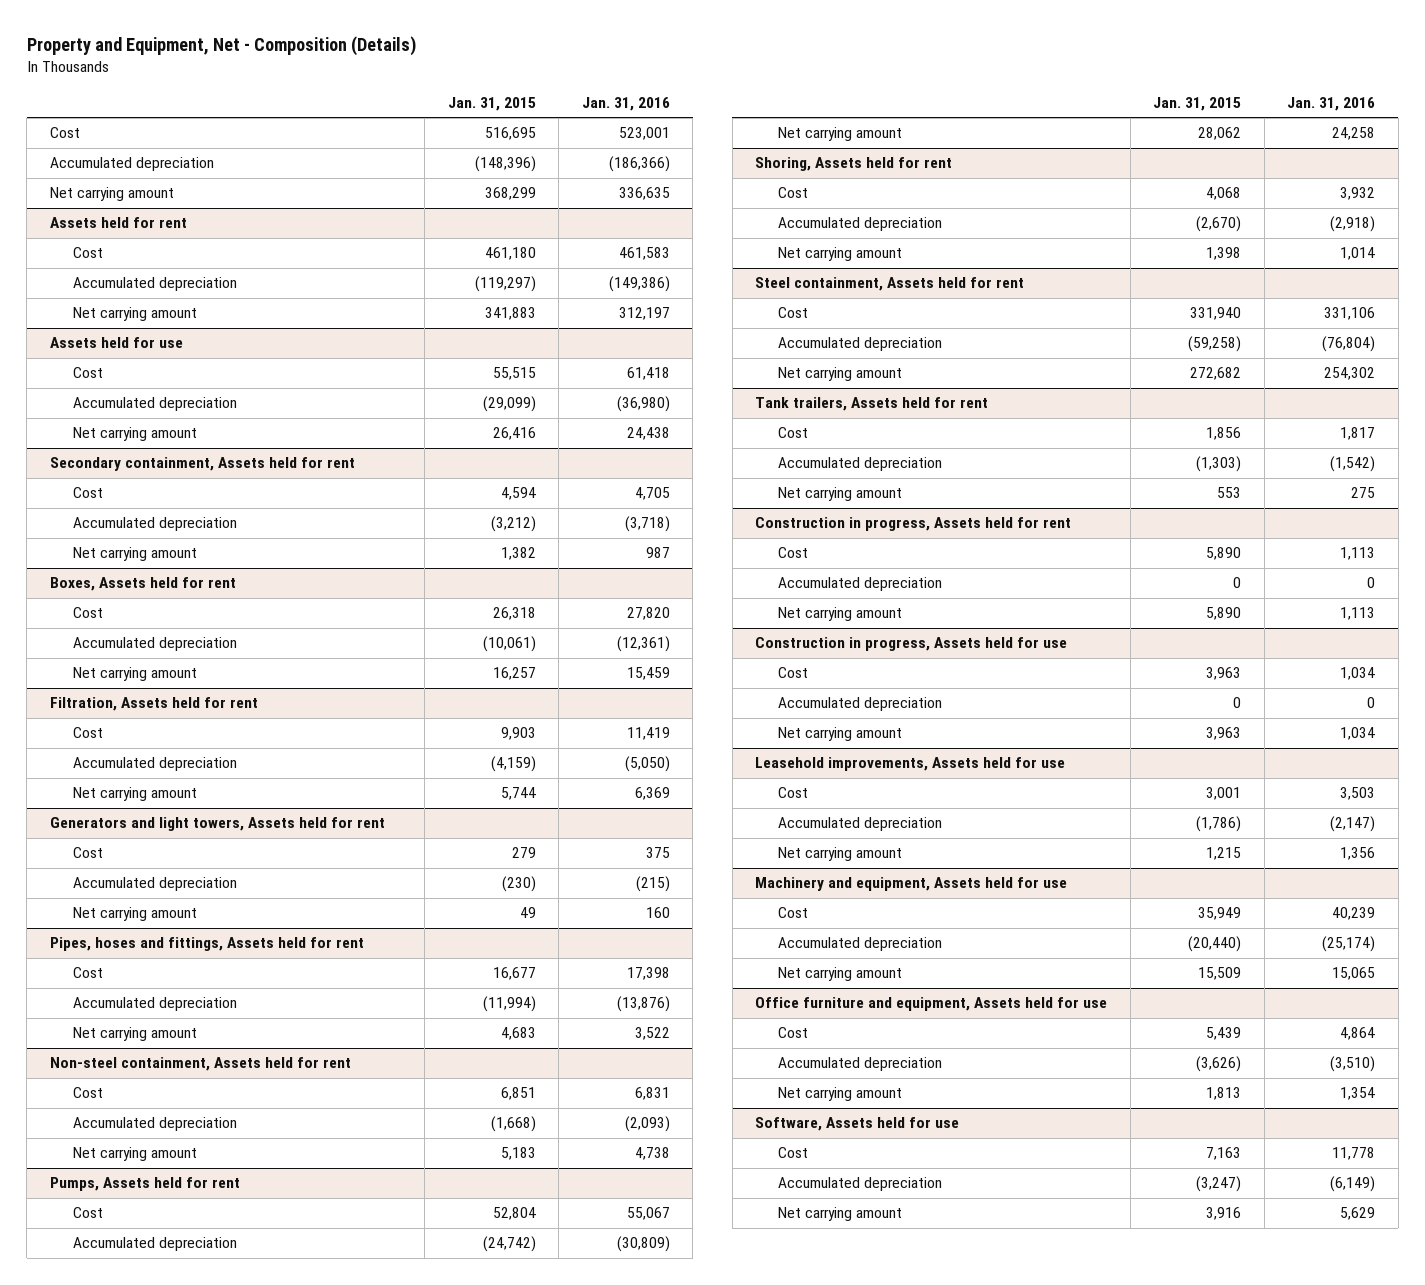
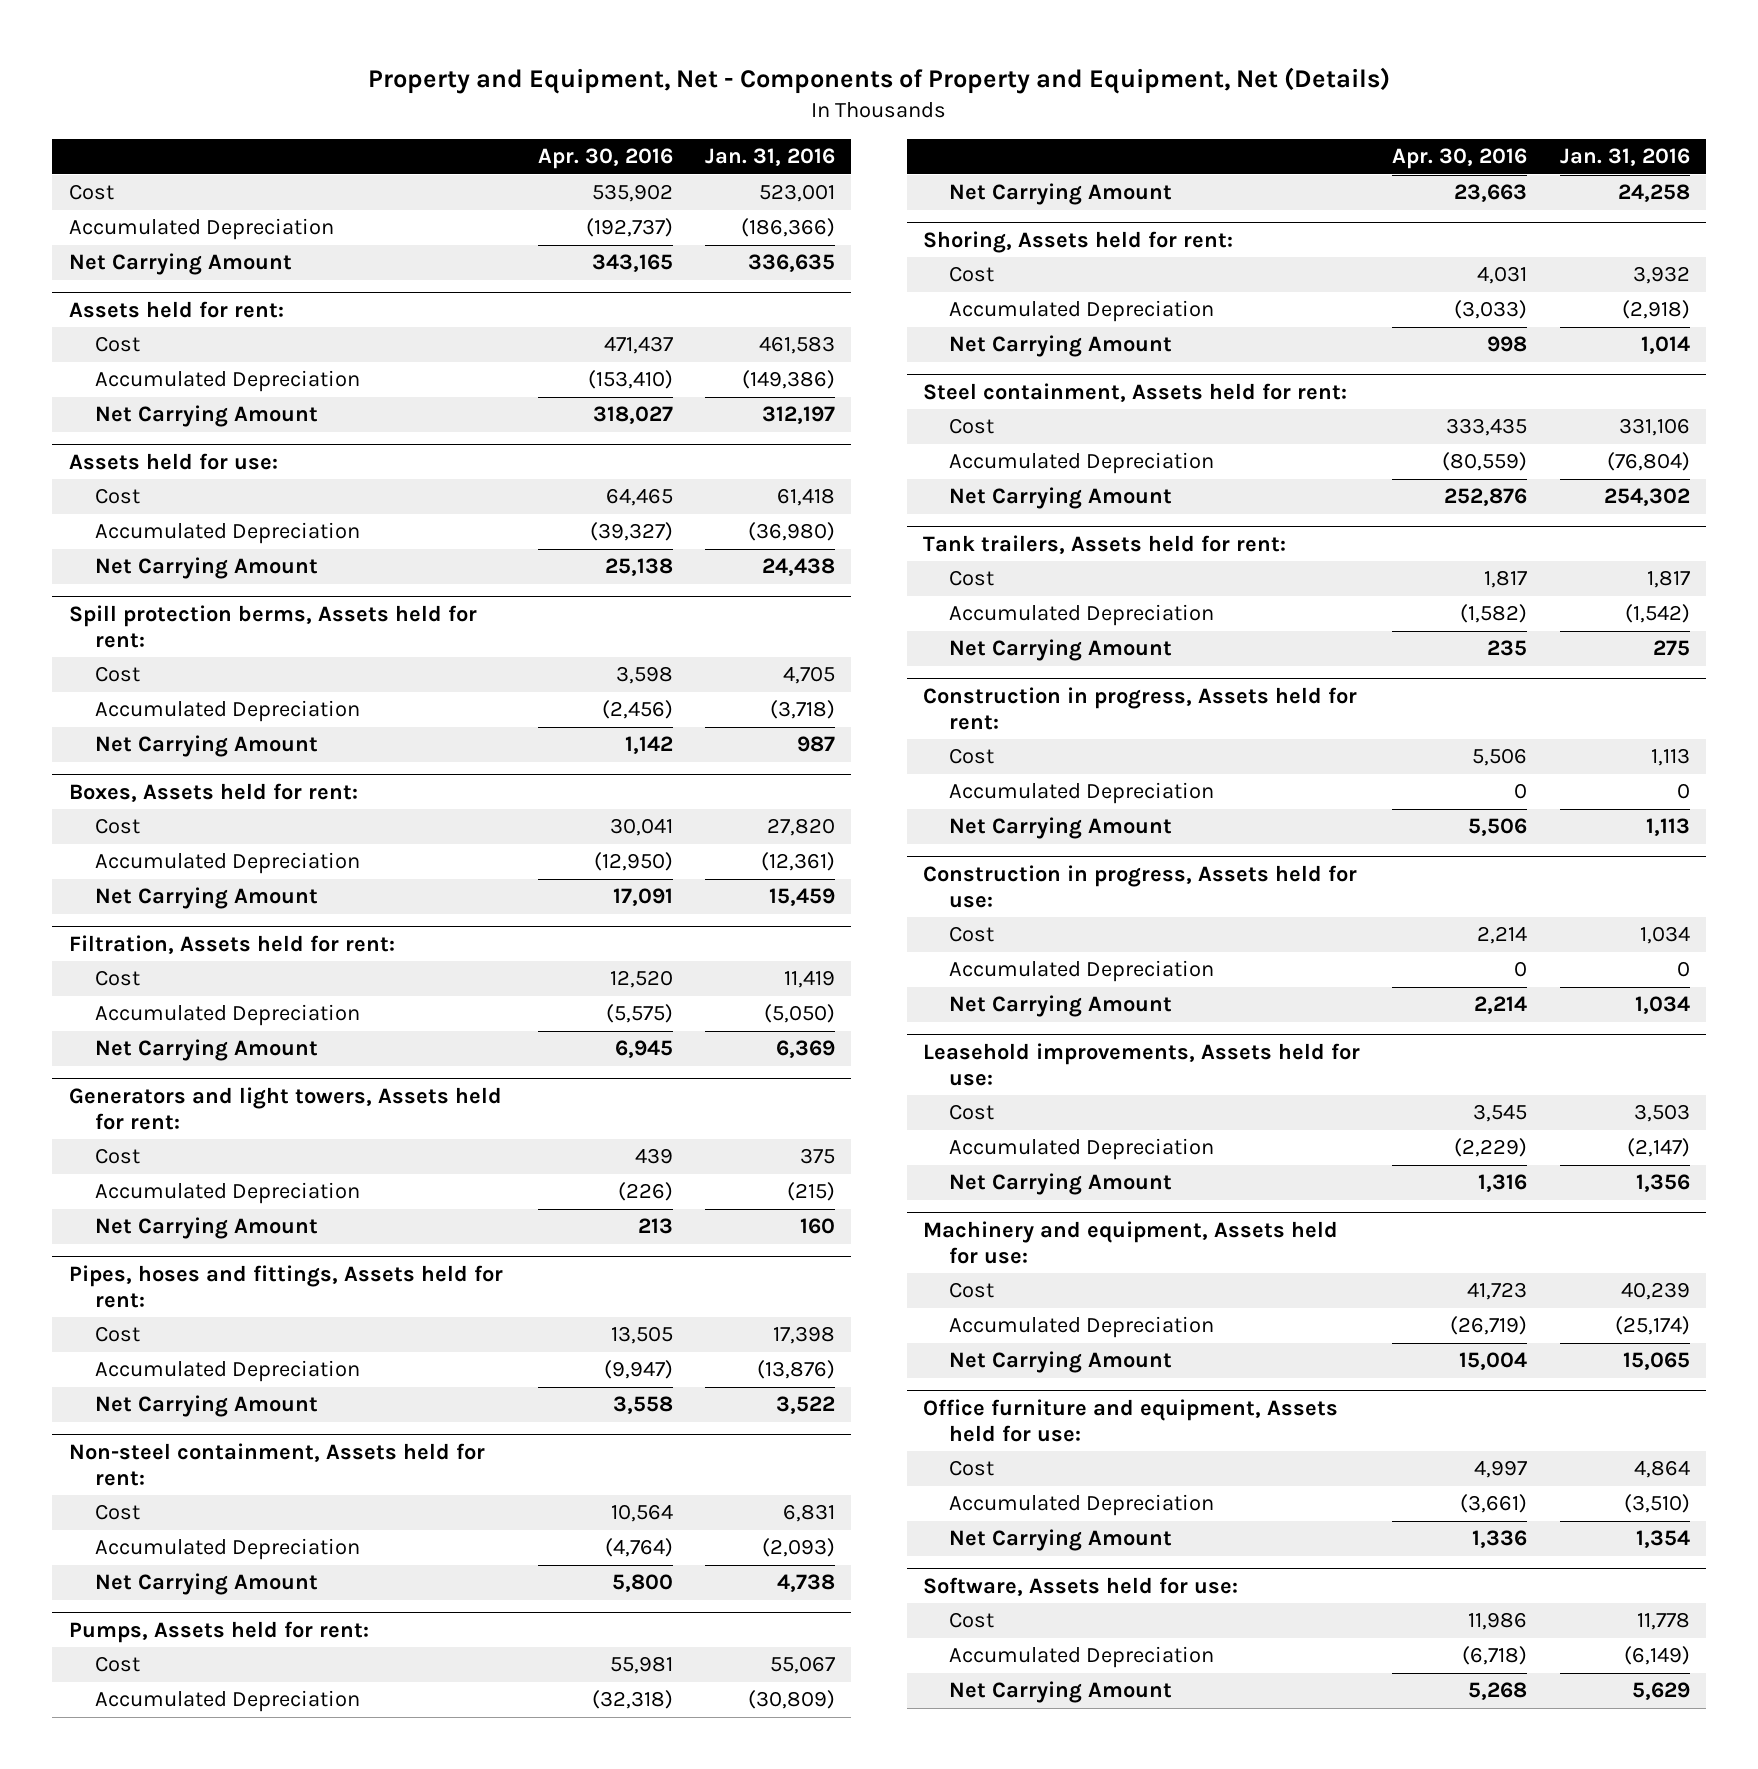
[26,35,416,56] Property and Equipment, Net - Composition (Details) -> [368,66,1391,94] Property and Equipment, Net - Components of Property and Equipment, Net (Details)
[447,97,536,112] Jan. 31, 2015 -> none
none -> [537,148,673,170] Apr. 30, 2016
[49,157,214,172] Accumulated depreciation -> [68,218,334,241] Accumulated Depreciation
[49,187,174,202] Net carrying amount -> [68,253,292,276] Net Carrying Amount
[49,217,187,229] Assets held for rent -> [68,301,284,319] Assets held for rent:
[72,277,237,292] Accumulated depreciation -> [94,370,360,393] Accumulated Depreciation
[72,307,197,322] Net carrying amount -> [94,405,318,428] Net Carrying Amount
[49,337,183,349] Assets held for use -> [68,453,278,471] Assets held for use:
[49,457,355,472] Secondary containment, Assets held for rent -> none
[72,397,237,412] Accumulated depreciation -> [94,522,360,545] Accumulated Depreciation
[72,427,197,442] Net carrying amount -> [94,557,318,580] Net Carrying Amount
none -> [68,605,477,648] Spill protection berms, Assets held for rent:
[72,517,237,532] Accumulated depreciation -> [94,700,360,723] Accumulated Depreciation
[72,547,197,562] Net carrying amount -> [94,735,318,758] Net Carrying Amount
[49,577,236,592] Boxes, Assets held for rent -> [68,783,358,803] Boxes, Assets held for rent:
[72,637,237,652] Accumulated depreciation -> [94,852,360,875] Accumulated Depreciation
[72,667,197,682] Net carrying amount -> [94,887,318,910] Net Carrying Amount
[49,697,258,712] Filtration, Assets held for rent -> [68,935,395,955] Filtration, Assets held for rent:
[72,757,237,772] Accumulated depreciation -> [94,1004,360,1027] Accumulated Depreciation
[72,787,197,802] Net carrying amount -> [94,1039,318,1062] Net Carrying Amount
[49,817,385,832] Generators and light towers, Assets held for rent -> [68,1087,502,1130] Generators and light towers, Assets held for rent:
[72,877,237,892] Accumulated depreciation -> [94,1182,360,1205] Accumulated Depreciation
[72,907,197,922] Net carrying amount -> [94,1217,318,1240] Net Carrying Amount
[49,937,364,952] Pipes, hoses and fittings, Assets held for rent -> [68,1265,503,1308] Pipes, hoses and fittings, Assets held for rent:
[72,997,237,1012] Accumulated depreciation -> [94,1360,360,1383] Accumulated Depreciation
[72,1027,197,1042] Net carrying amount -> [94,1395,318,1418] Net Carrying Amount
[49,1057,351,1072] Non-steel containment, Assets held for rent -> [68,1443,485,1486] Non-steel containment, Assets held for rent:
[72,1117,237,1132] Accumulated depreciation -> [94,1538,360,1561] Accumulated Depreciation
[72,1147,197,1162] Net carrying amount -> [94,1573,318,1596] Net Carrying Amount
[49,1177,240,1192] Pumps, Assets held for rent -> [68,1621,369,1644] Pumps, Assets held for rent:
[72,1237,237,1252] Accumulated depreciation -> [94,1690,360,1713] Accumulated Depreciation
[778,127,903,142] Net carrying amount -> [949,183,1173,206] Net Carrying Amount
[755,157,953,172] Shoring, Assets held for rent -> [922,231,1233,254] Shoring, Assets held for rent:
[778,217,943,232] Accumulated depreciation -> [949,300,1215,323] Accumulated Depreciation
[778,247,903,262] Net carrying amount -> [949,335,1173,358] Net Carrying Amount
[755,277,1025,292] Steel containment, Assets held for rent -> [922,383,1347,403] Steel containment, Assets held for rent:
[778,337,943,352] Accumulated depreciation -> [949,452,1215,475] Accumulated Depreciation
[778,367,903,382] Net carrying amount -> [949,487,1173,510] Net Carrying Amount
[755,397,989,412] Tank trailers, Assets held for rent -> [922,535,1286,555] Tank trailers, Assets held for rent:
[778,457,943,472] Accumulated depreciation -> [949,604,1215,627] Accumulated Depreciation
[778,487,903,502] Net carrying amount -> [949,639,1173,662] Net Carrying Amount
[755,517,1072,532] Construction in progress, Assets held for rent -> [922,687,1357,730] Construction in progress, Assets held for rent:
[778,577,943,592] Accumulated depreciation -> [949,782,1215,805] Accumulated Depreciation
[778,607,903,622] Net carrying amount -> [949,817,1173,840] Net Carrying Amount
[755,637,1068,652] Construction in progress, Assets held for use -> [922,865,1357,908] Construction in progress, Assets held for use:
[778,697,943,712] Accumulated depreciation -> [949,960,1215,983] Accumulated Depreciation
[778,727,903,742] Net carrying amount -> [949,995,1173,1018] Net Carrying Amount
[755,757,1066,772] Leasehold improvements, Assets held for use -> [922,1043,1360,1086] Leasehold improvements, Assets held for use:
[778,817,943,832] Accumulated depreciation -> [949,1138,1215,1161] Accumulated Depreciation
[778,847,903,862] Net carrying amount -> [949,1173,1173,1196] Net Carrying Amount
[755,877,1068,892] Machinery and equipment, Assets held for use -> [922,1221,1338,1264] Machinery and equipment, Assets held for use:
[778,937,943,952] Accumulated depreciation -> [949,1316,1215,1339] Accumulated Depreciation
[778,967,903,982] Net carrying amount -> [949,1351,1173,1374] Net Carrying Amount
[755,997,1108,1012] Office furniture and equipment, Assets held for use -> [922,1399,1338,1442] Office furniture and equipment, Assets held for use:
[778,1057,943,1072] Accumulated depreciation -> [949,1494,1215,1517] Accumulated Depreciation
[778,1087,903,1102] Net carrying amount -> [949,1529,1173,1552] Net Carrying Amount
[755,1117,960,1132] Software, Assets held for use -> [922,1577,1238,1597] Software, Assets held for use:
[778,1177,943,1192] Accumulated depreciation -> [949,1646,1215,1669] Accumulated Depreciation
[778,1207,903,1222] Net carrying amount -> [949,1681,1173,1704] Net Carrying Amount

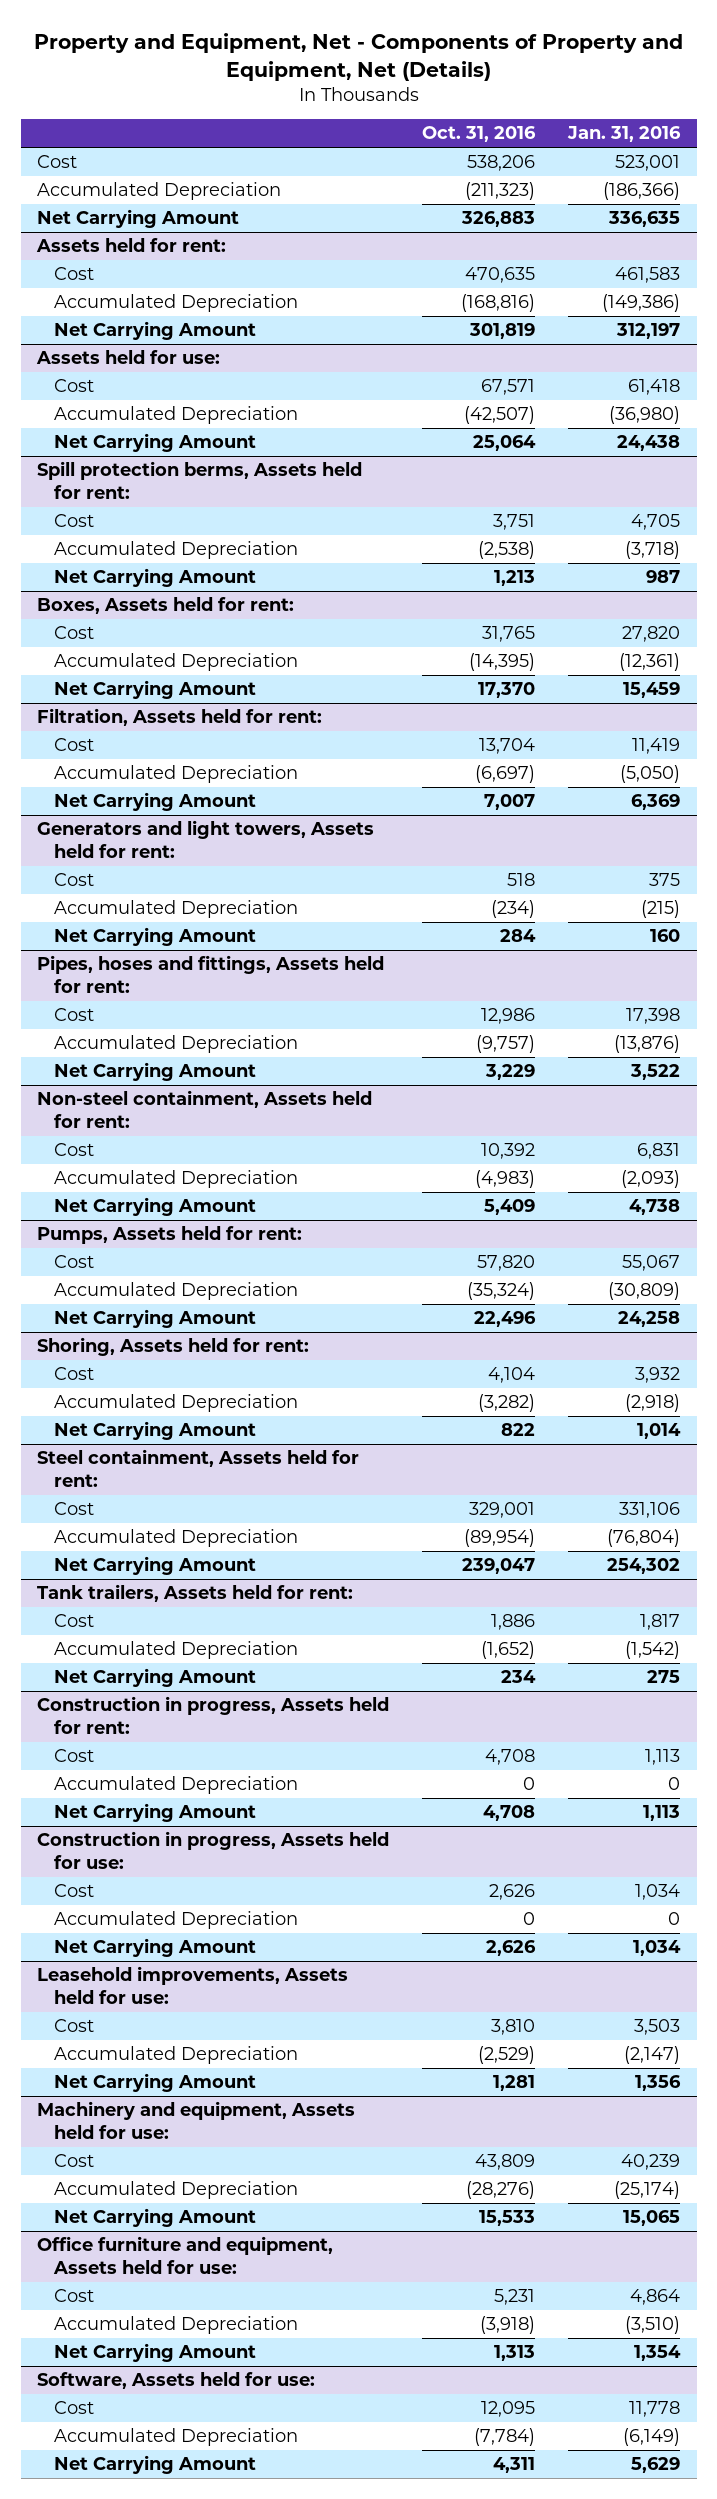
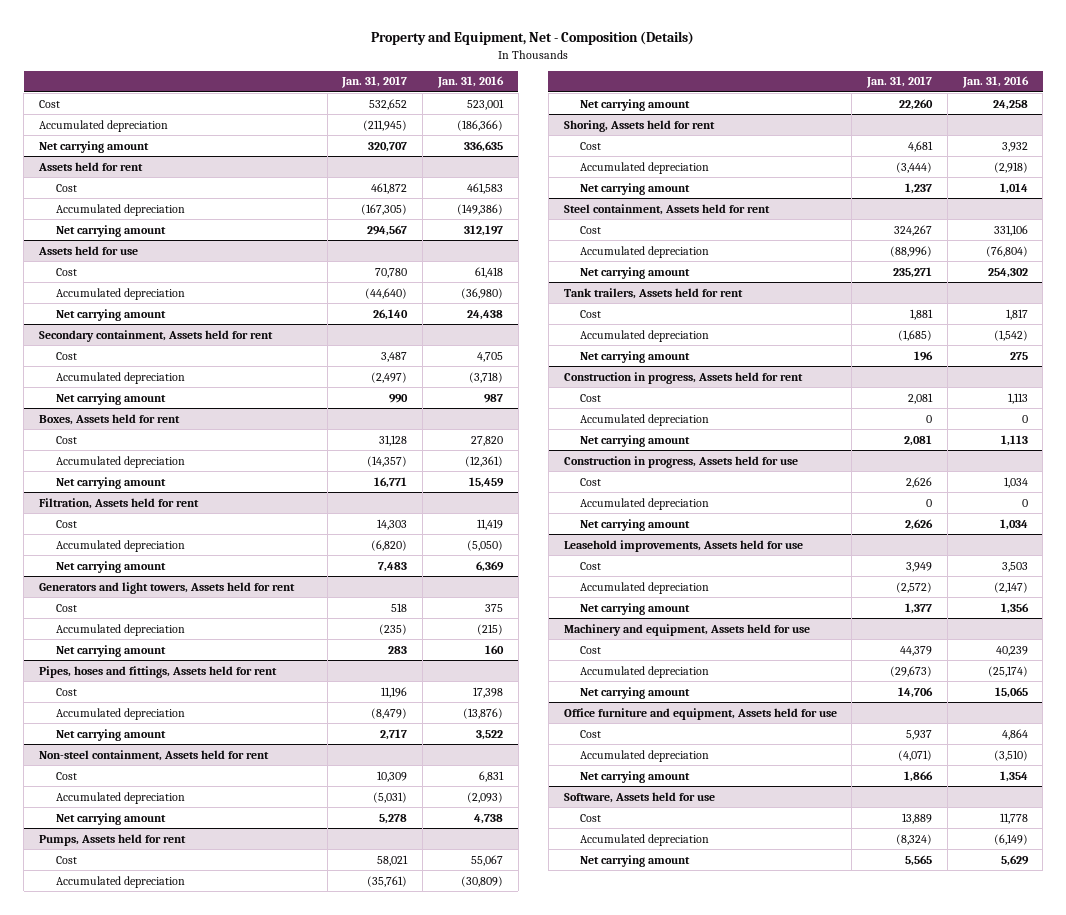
[33,32,683,81] Property and Equipment, Net - Components of Property and Equipment, Net (Details) -> [371,31,695,46] Property and Equipment, Net - Composition (Details)
[422,126,537,143] Oct. 31, 2016 -> none
none -> [341,76,408,89] Jan. 31, 2017
[37,182,282,201] Accumulated Depreciation -> [38,119,168,132] Accumulated depreciation
[37,209,240,229] Net Carrying Amount -> [38,140,149,153] Net carrying amount
[36,238,227,253] Assets held for rent: -> [37,161,143,171] Assets held for rent
[53,294,298,313] Accumulated Depreciation -> [55,203,185,216] Accumulated depreciation
[53,321,256,341] Net Carrying Amount -> [55,224,166,237] Net carrying amount
[36,350,221,365] Assets held for use: -> [37,245,138,255] Assets held for use
[37,461,363,500] Spill protection berms, Assets held for rent: -> none
[53,406,298,425] Accumulated Depreciation -> [55,287,185,300] Accumulated depreciation
[53,433,256,453] Net Carrying Amount -> [55,308,166,321] Net carrying amount
none -> [38,329,273,342] Secondary containment, Assets held for rent
[53,541,298,560] Accumulated Depreciation -> [55,371,185,384] Accumulated depreciation
[53,568,256,588] Net Carrying Amount -> [55,392,166,405] Net carrying amount
[37,597,295,615] Boxes, Assets held for rent: -> [38,413,180,425] Boxes, Assets held for rent
[53,653,298,672] Accumulated Depreciation -> [55,455,185,468] Accumulated depreciation
[53,680,256,700] Net Carrying Amount -> [55,476,166,489] Net carrying amount
[37,708,323,727] Filtration, Assets held for rent: -> [38,497,199,509] Filtration, Assets held for rent
[53,765,298,784] Accumulated Depreciation -> [55,539,185,552] Accumulated depreciation
[53,792,256,812] Net Carrying Amount -> [55,560,166,573] Net carrying amount
[37,820,375,859] Generators and light towers, Assets held for rent: -> [38,581,295,594] Generators and light towers, Assets held for rent
[53,900,298,919] Accumulated Depreciation -> [55,623,185,636] Accumulated depreciation
[53,927,256,947] Net Carrying Amount -> [55,644,166,657] Net carrying amount
[37,955,385,994] Pipes, hoses and fittings, Assets held for rent: -> [38,665,277,678] Pipes, hoses and fittings, Assets held for rent
[53,1035,298,1054] Accumulated Depreciation -> [55,707,185,720] Accumulated depreciation
[53,1062,256,1082] Net Carrying Amount -> [55,728,166,741] Net carrying amount
[37,1090,373,1129] Non-steel containment, Assets held for rent: -> [38,749,269,761] Non-steel containment, Assets held for rent
[53,1170,298,1189] Accumulated Depreciation -> [55,791,185,804] Accumulated depreciation
[53,1197,256,1217] Net Carrying Amount -> [55,812,166,825] Net carrying amount
[37,1226,303,1245] Pumps, Assets held for rent: -> [38,833,186,846] Pumps, Assets held for rent
[53,1282,298,1301] Accumulated Depreciation -> [55,875,185,888] Accumulated depreciation
[53,1309,256,1329] Net Carrying Amount -> [580,98,691,111] Net carrying amount
[37,1337,310,1357] Shoring, Assets held for rent: -> [563,119,715,132] Shoring, Assets held for rent
[53,1394,298,1413] Accumulated Depreciation -> [580,161,710,174] Accumulated depreciation
[53,1421,256,1441] Net Carrying Amount -> [580,182,691,195] Net carrying amount
[37,1449,360,1488] Steel containment, Assets held for rent: -> [563,203,770,215] Steel containment, Assets held for rent
[53,1529,298,1548] Accumulated Depreciation -> [580,245,710,258] Accumulated depreciation
[53,1556,256,1576] Net Carrying Amount -> [580,266,691,279] Net carrying amount
[37,1584,354,1603] Tank trailers, Assets held for rent: -> [563,287,743,299] Tank trailers, Assets held for rent
[53,1641,298,1660] Accumulated Depreciation -> [580,329,710,342] Accumulated depreciation
[53,1668,256,1688] Net Carrying Amount -> [580,350,691,363] Net carrying amount
[37,1696,390,1735] Construction in progress, Assets held for rent: -> [563,371,803,384] Construction in progress, Assets held for rent
[53,1776,298,1795] Accumulated Depreciation -> [580,413,710,426] Accumulated depreciation
[53,1803,256,1823] Net Carrying Amount -> [580,434,691,447] Net carrying amount
[37,1831,390,1870] Construction in progress, Assets held for use: -> [563,455,798,468] Construction in progress, Assets held for use
[53,1911,298,1930] Accumulated Depreciation -> [580,497,710,510] Accumulated depreciation
[53,1938,256,1958] Net Carrying Amount -> [580,518,691,531] Net carrying amount
[37,1966,349,2005] Leasehold improvements, Assets held for use: -> [563,539,803,552] Leasehold improvements, Assets held for use
[53,2046,298,2065] Accumulated Depreciation -> [580,581,710,594] Accumulated depreciation
[53,2073,256,2093] Net Carrying Amount -> [580,602,691,615] Net carrying amount
[37,2101,356,2140] Machinery and equipment, Assets held for use: -> [563,623,810,636] Machinery and equipment, Assets held for use
[53,2181,298,2200] Accumulated Depreciation -> [580,665,710,678] Accumulated depreciation
[53,2208,256,2228] Net Carrying Amount -> [580,686,691,699] Net carrying amount
[37,2236,334,2275] Office furniture and equipment, Assets held for use: -> [563,707,837,720] Office furniture and equipment, Assets held for use
[53,2316,298,2335] Accumulated Depreciation -> [580,749,710,762] Accumulated depreciation
[53,2343,256,2363] Net Carrying Amount -> [580,770,691,783] Net carrying amount
[37,2372,316,2390] Software, Assets held for use: -> [563,791,715,803] Software, Assets held for use
[53,2428,298,2447] Accumulated Depreciation -> [580,833,710,846] Accumulated depreciation
[53,2455,256,2475] Net Carrying Amount -> [580,854,691,867] Net carrying amount

